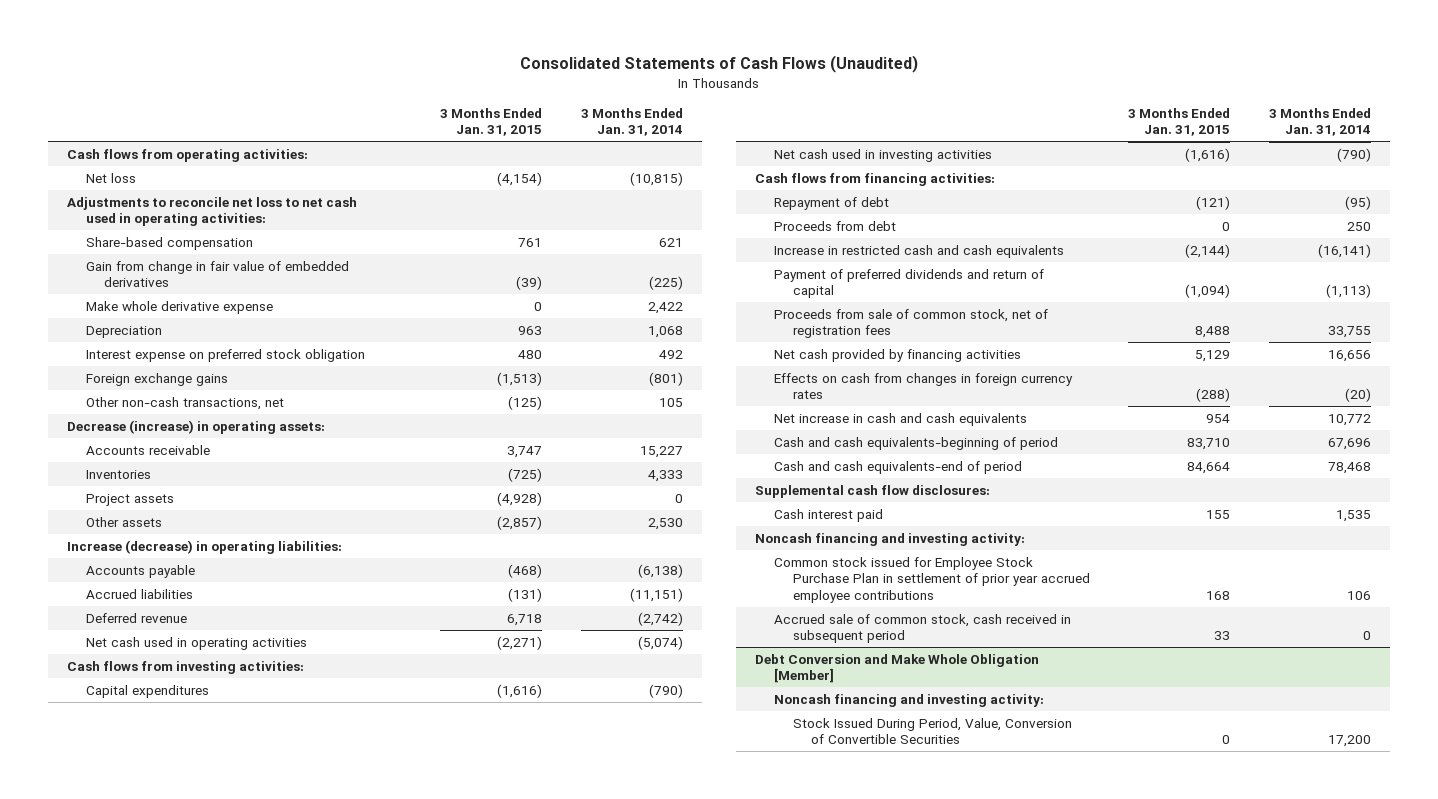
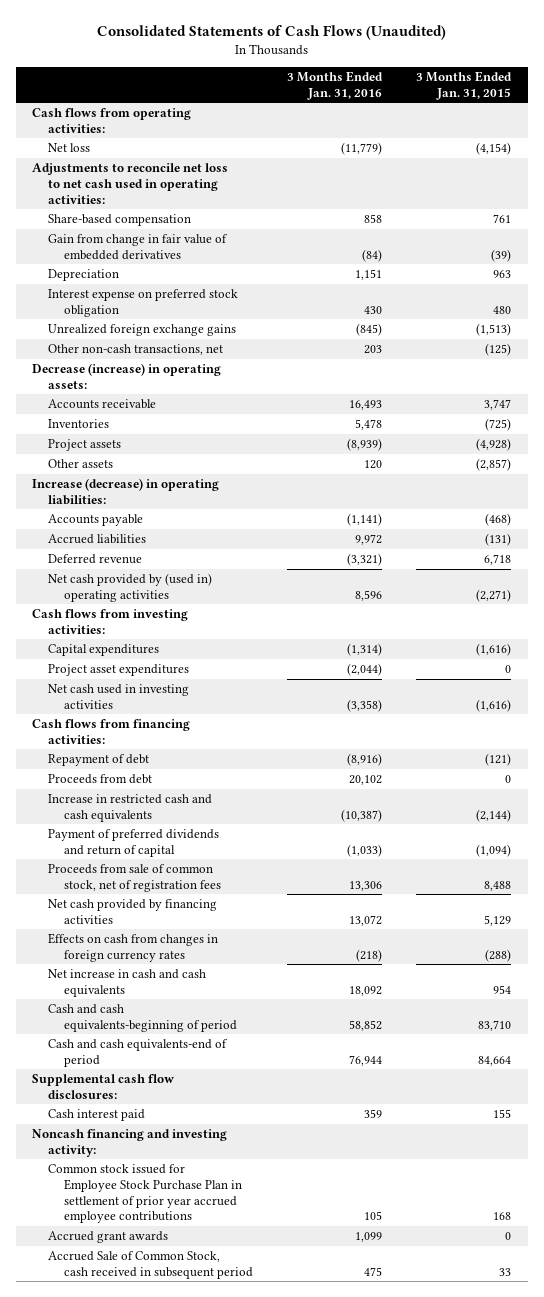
[580,107,683,137] 3 Months Ended Jan. 31, 2014 -> none
none -> [287,70,384,100] 3 Months Ended Jan. 31, 2016
[85,300,273,314] Make whole derivative expense -> none
[85,372,228,386] Foreign exchange gains -> [48,324,237,337] Unrealized foreign exchange gains
[85,636,307,650] Net cash used in operating activities -> [48,573,213,602] Net cash provided by (used in) operating activities
none -> [48,664,190,677] Project asset expenditures
[755,653,1040,684] Debt Conversion and Make Whole Obligation [Member] -> none
[774,693,1045,707] Noncash financing and investing activity: -> none
[792,717,1072,745] Stock Issued During Period, Value, Conversion of Convertible Securities -> none
none -> [48,1231,169,1244] Accrued grant awards
[774,613,1072,644] Accrued sale of common stock, cash received in subsequent period -> [48,1251,254,1279] Accrued Sale of Common Stock, cash received in subsequent period

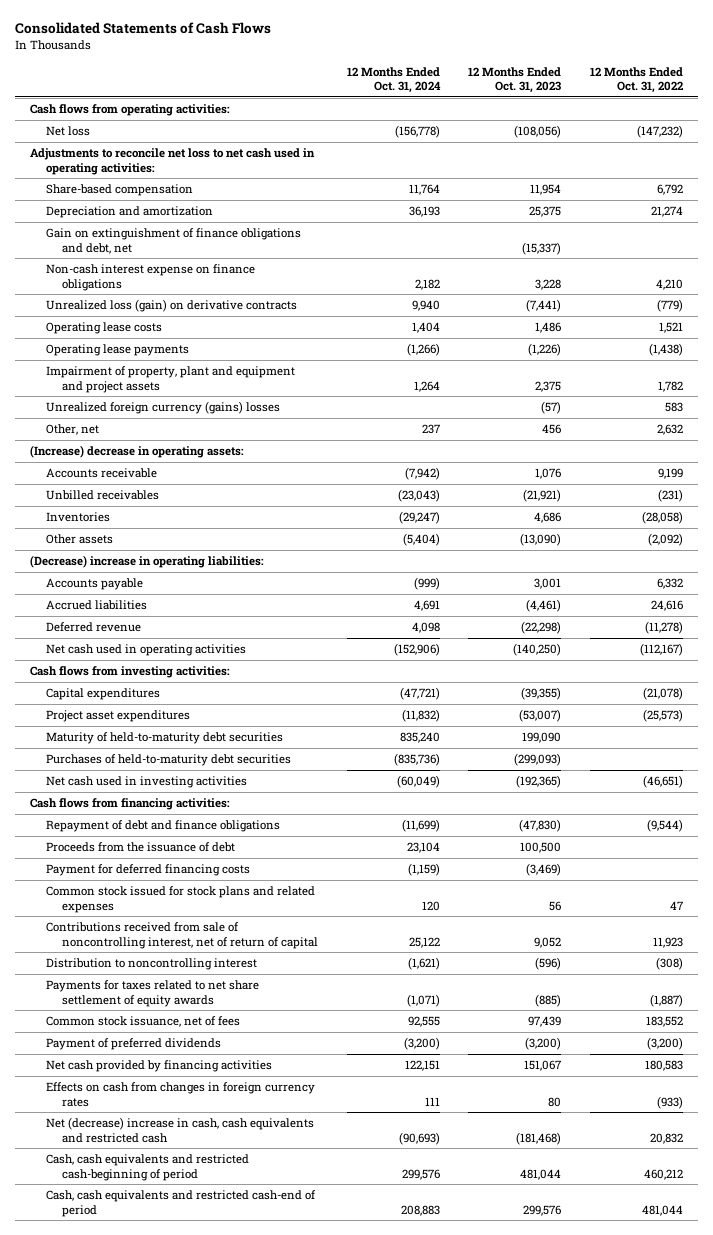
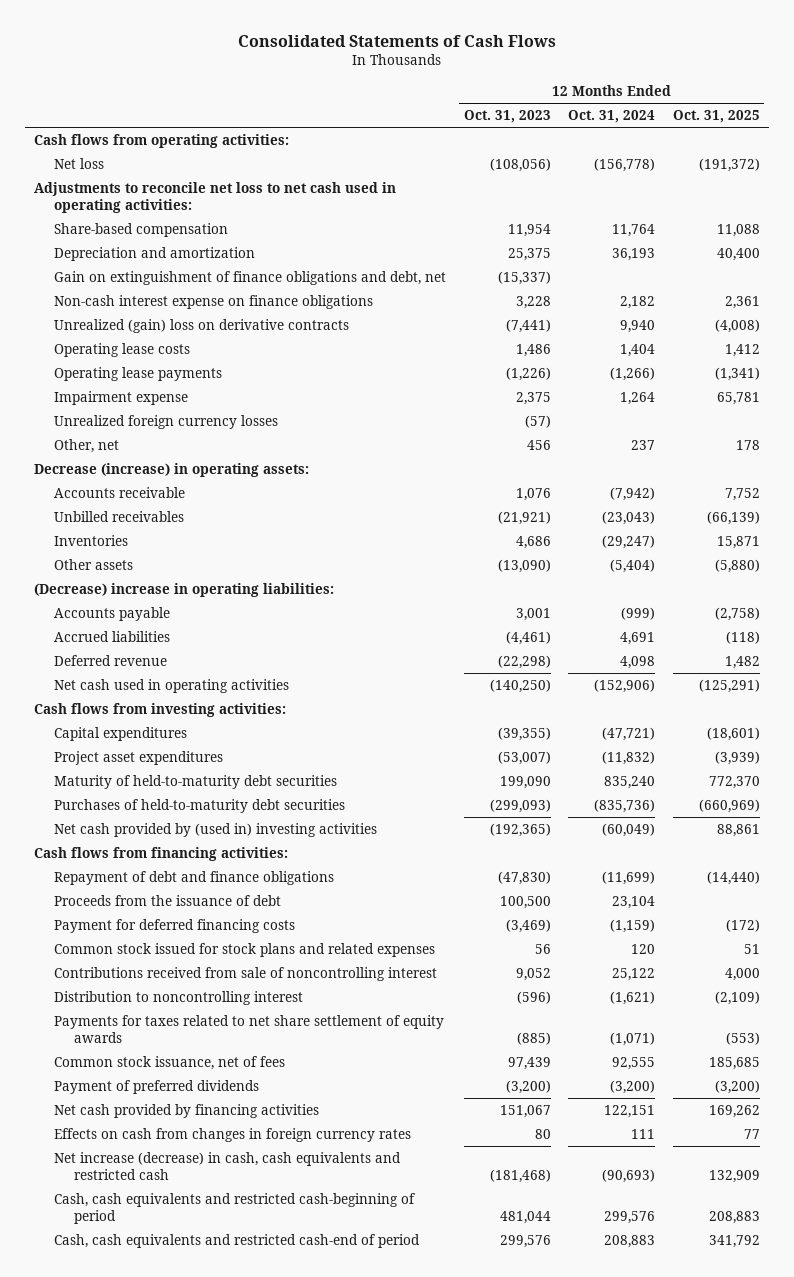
[590,66,684,93] 12 Months Ended Oct. 31, 2022 -> none
none -> [672,110,760,124] Oct. 31, 2025
[45,299,297,313] Unrealized loss (gain) on derivative contracts -> [54,319,350,334] Unrealized (gain) loss on derivative contracts
[45,366,295,393] Impairment of property, plant and equipment and project assets -> [54,391,189,406] Impairment expense
[45,401,280,415] Unrealized foreign currency (gains) losses -> [54,415,279,430] Unrealized foreign currency losses
[29,445,244,459] (Increase) decrease in operating assets: -> [34,463,310,478] Decrease (increase) in operating assets:
[45,776,247,789] Net cash used in investing activities -> [54,823,378,838] Net cash provided by (used in) investing activities
[45,922,318,949] Contributions received from sale of noncontrolling interest, net of return of capital -> [54,967,438,982] Contributions received from sale of noncontrolling interest
[45,1117,314,1143] Net (decrease) increase in cash, cash equivalents and restricted cash -> [54,1152,402,1180] Net increase (decrease) in cash, cash equivalents and restricted cash

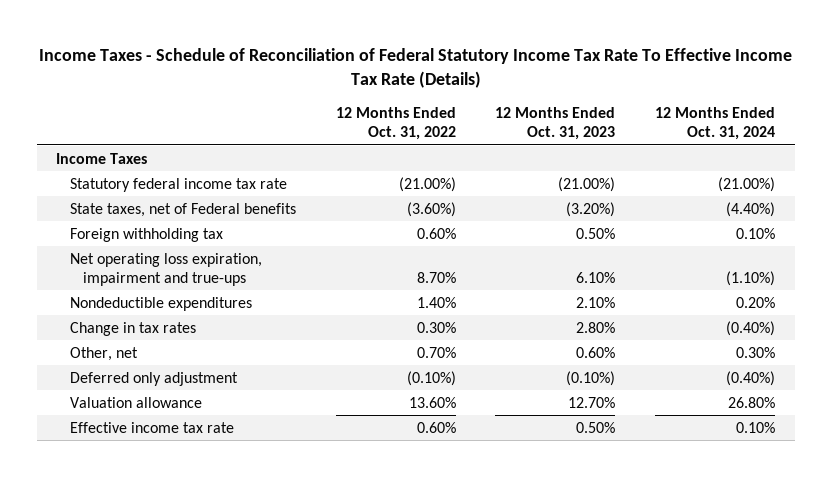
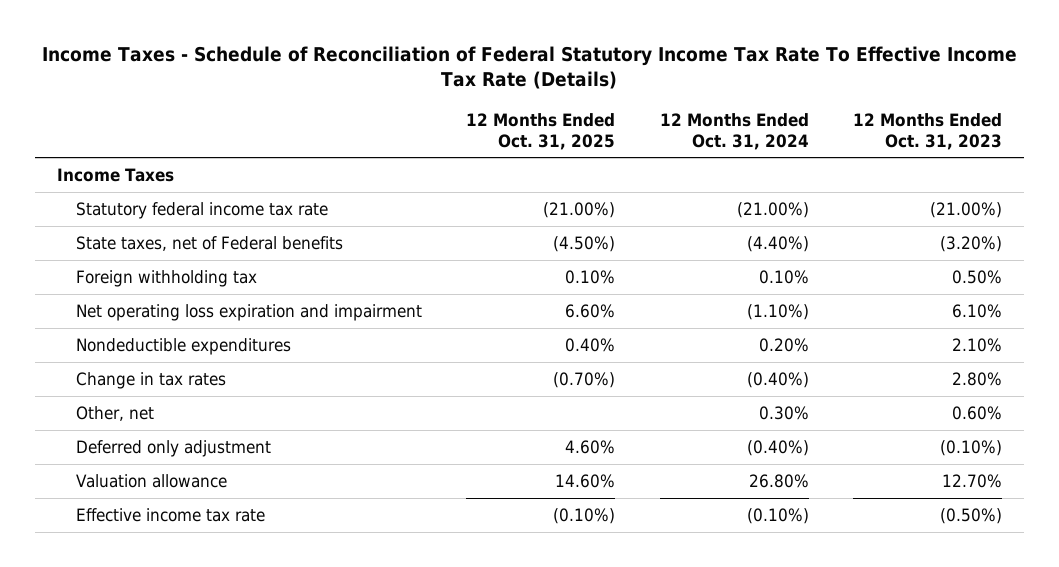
[335,107,456,141] 12 Months Ended Oct. 31, 2022 -> none
none -> [466,113,616,150] 12 Months Ended Oct. 31, 2025
[69,252,262,286] Net operating loss expiration, impairment and true-ups -> [75,303,422,321] Net operating loss expiration and impairment
[576,421,616,433] 0.50% -> [940,507,1003,524] (0.50%)
[736,421,776,433] 0.10% -> [746,507,809,524] (0.10%)

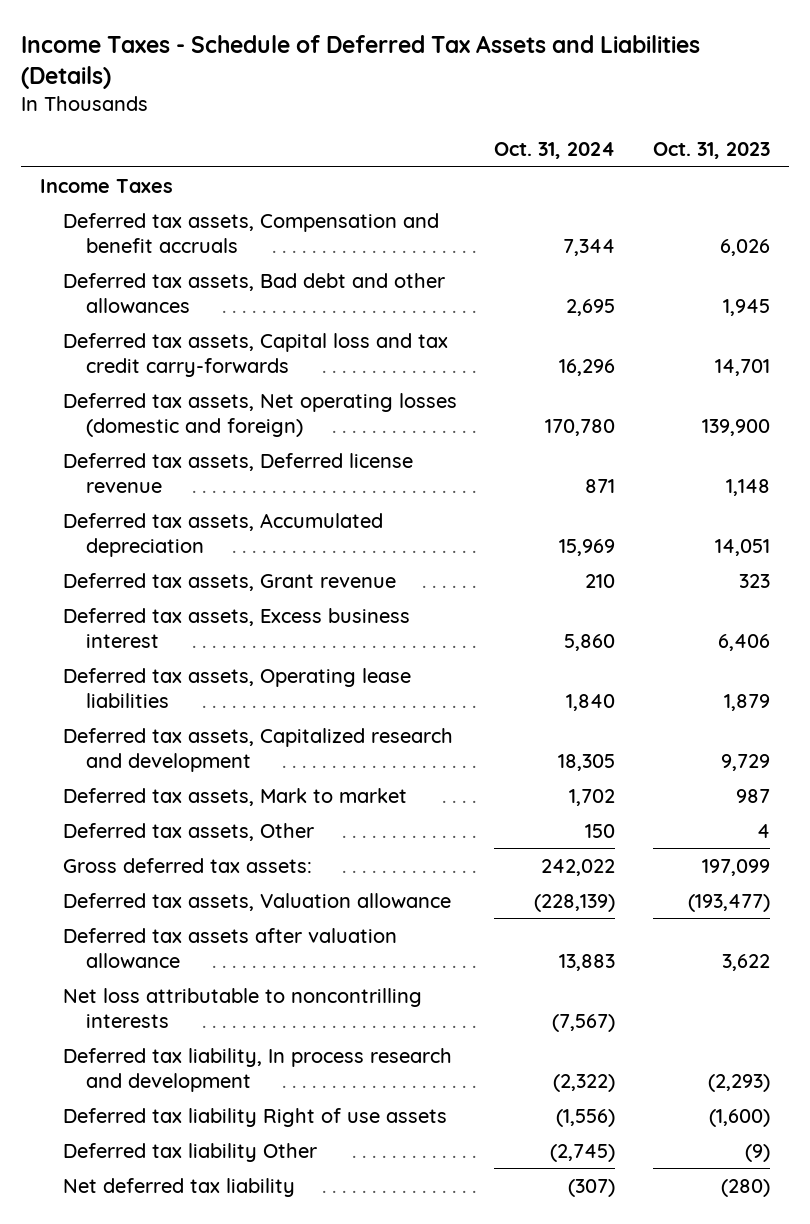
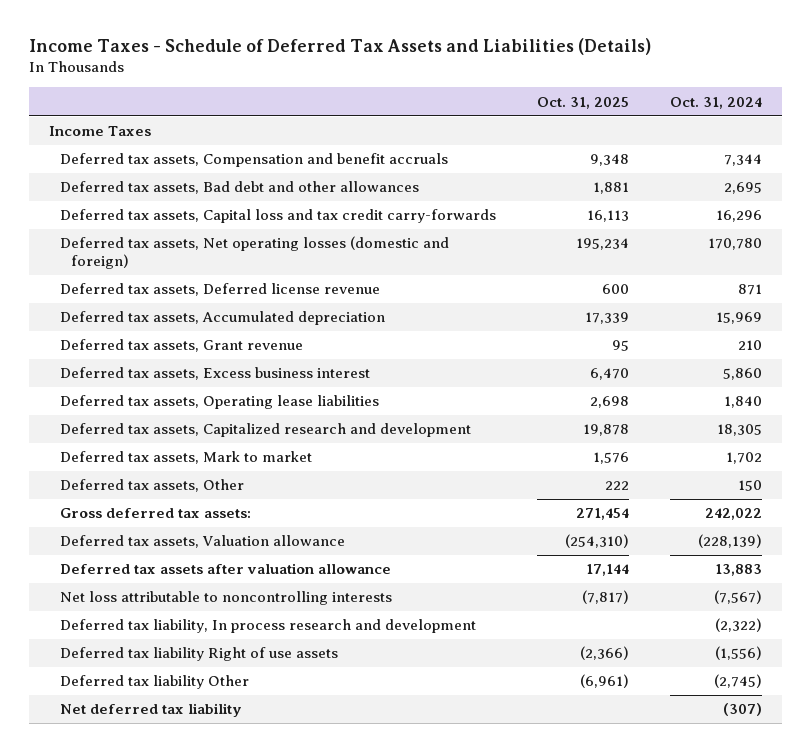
[652,142,770,160] Oct. 31, 2023 -> none
none -> [537,96,630,109] Oct. 31, 2025
[62,987,422,1028] Net loss attributable to noncontrilling interests -> [60,591,393,606] Net loss attributable to noncontrolling interests

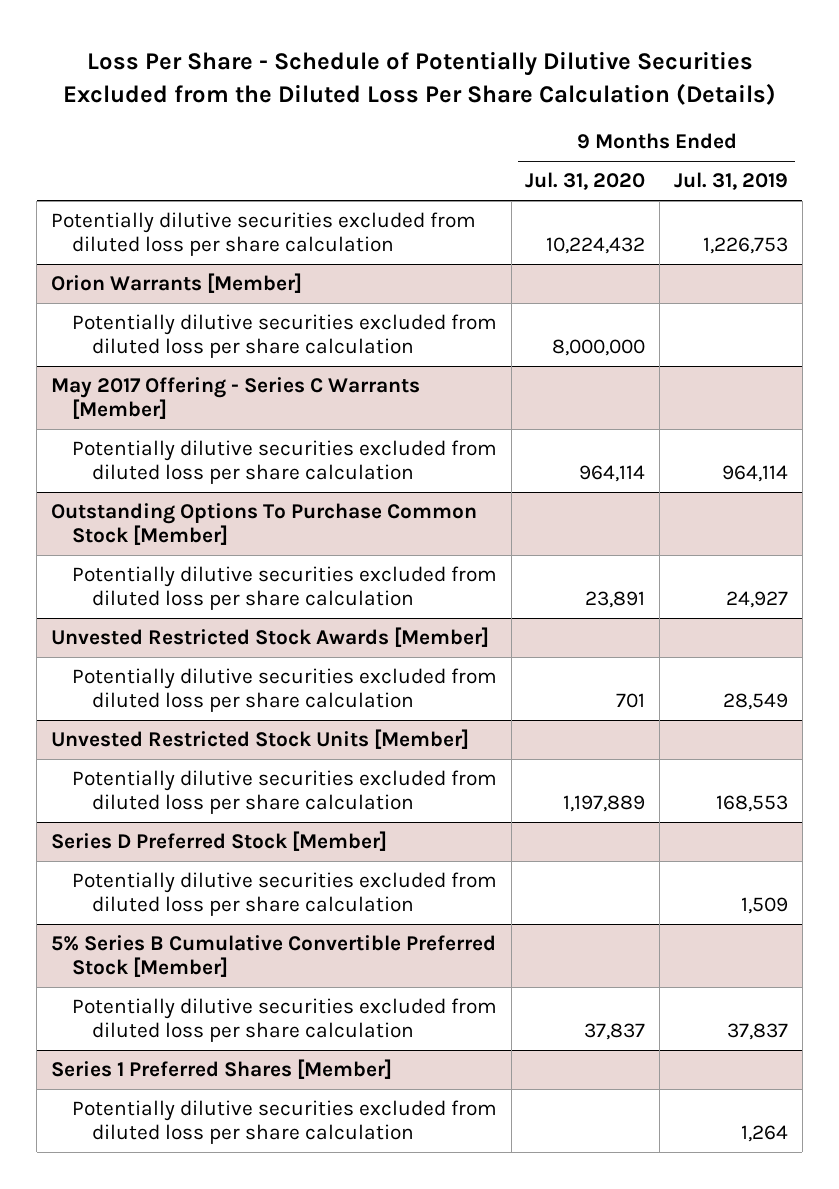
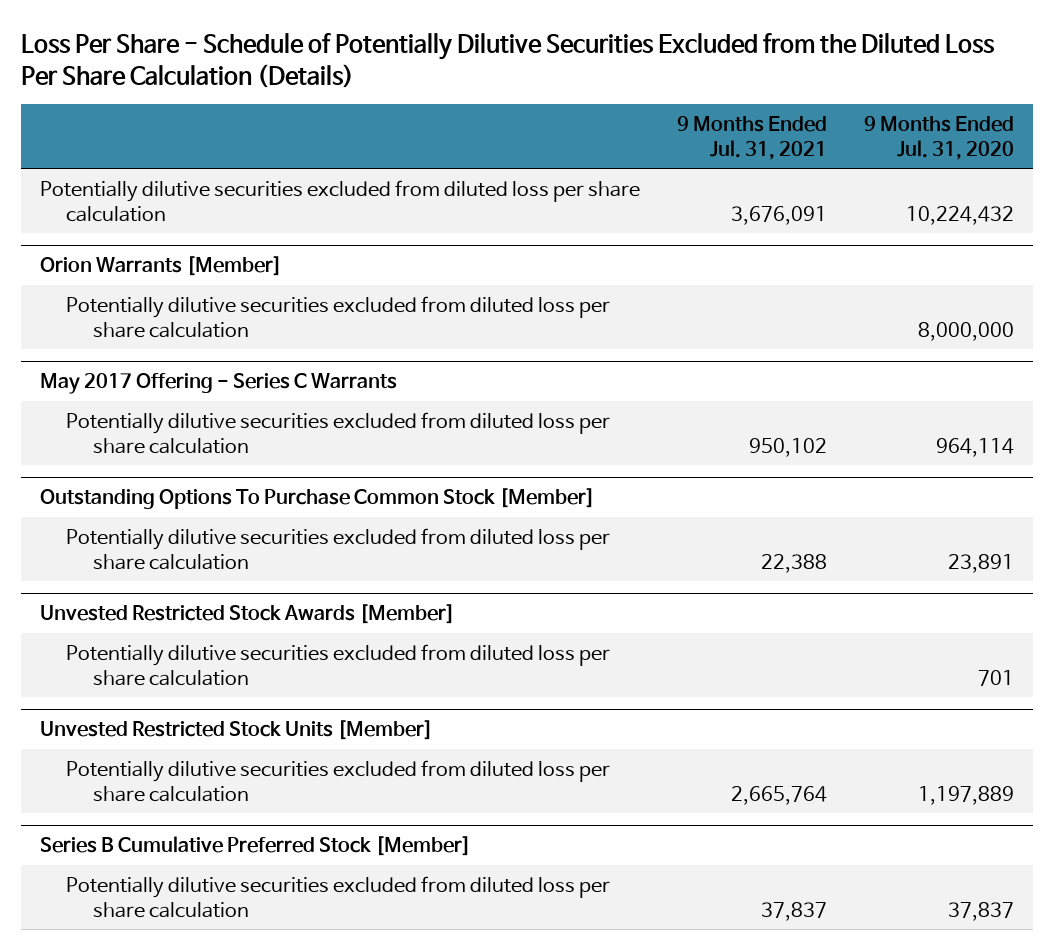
[674,172,789,191] Jul. 31, 2019 -> none
none -> [676,115,827,160] 9 Months Ended Jul. 31, 2021
[51,376,421,420] May 2017 Offering - Series C Warrants [Member] -> [39,373,397,395] May 2017 Offering - Series C Warrants
[51,830,388,851] Series D Preferred Stock [Member] -> none
[71,871,497,917] Potentially dilutive securities excluded from diluted loss per share calculation -> none
[51,934,497,978] 5% Series B Cumulative Convertible Preferred Stock [Member] -> [39,836,471,857] Series B Cumulative Preferred Stock [Member]
[51,1058,393,1079] Series 1 Preferred Shares [Member] -> none
[71,1099,497,1145] Potentially dilutive securities excluded from diluted loss per share calculation -> none

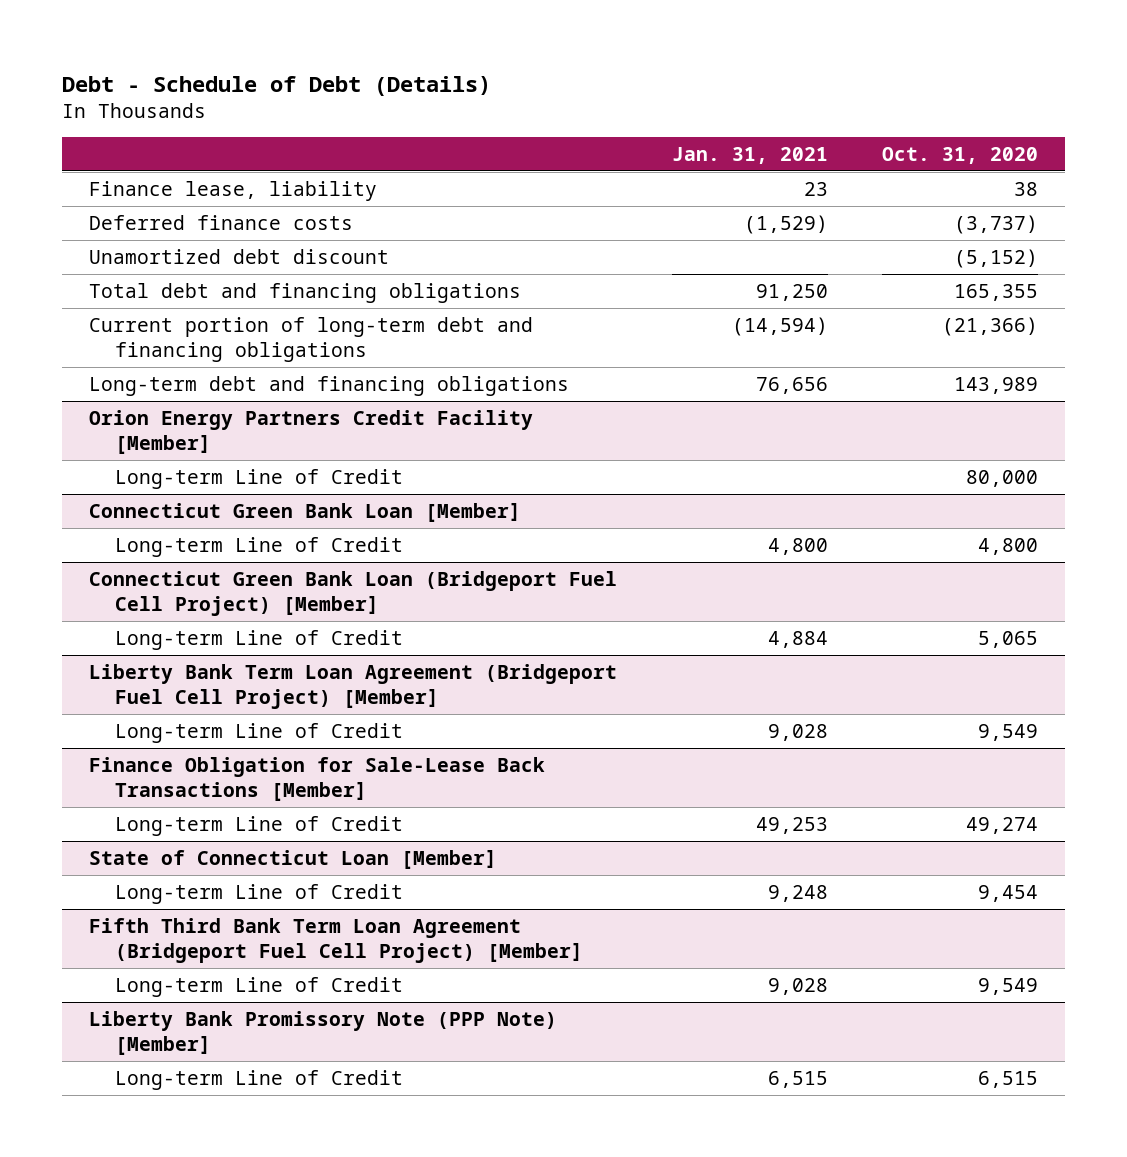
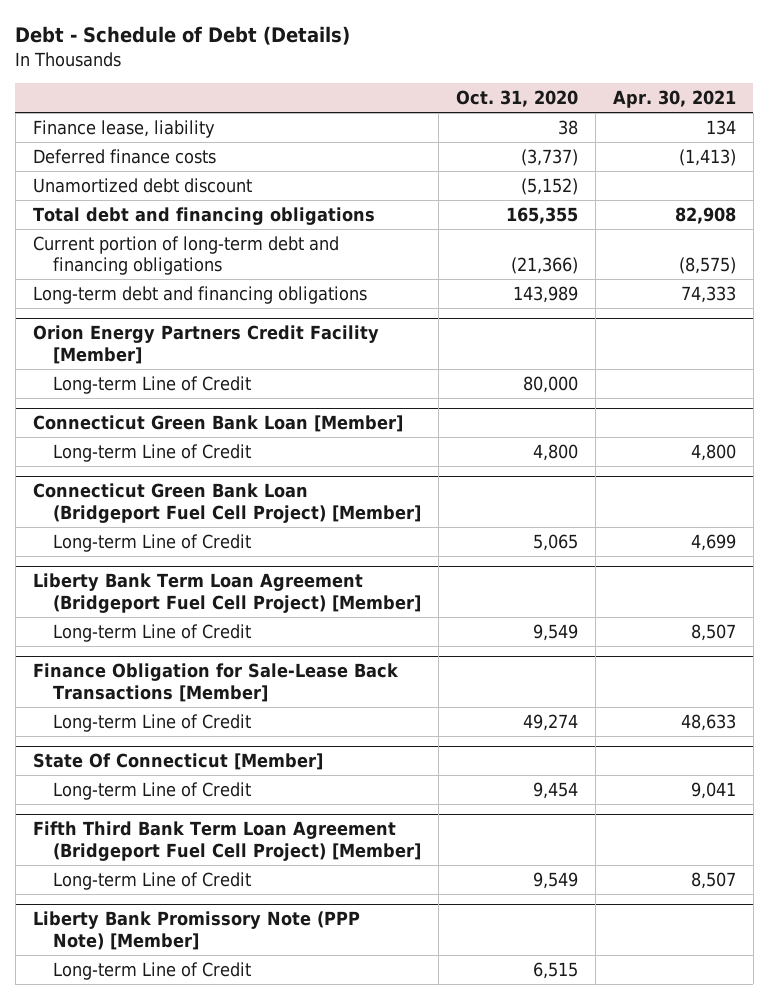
[671,146,828,164] Jan. 31, 2021 -> none
none -> [612,90,736,109] Apr. 30, 2021
[88,849,497,869] State of Connecticut Loan [Member] -> [32,753,323,771] State Of Connecticut [Member]

